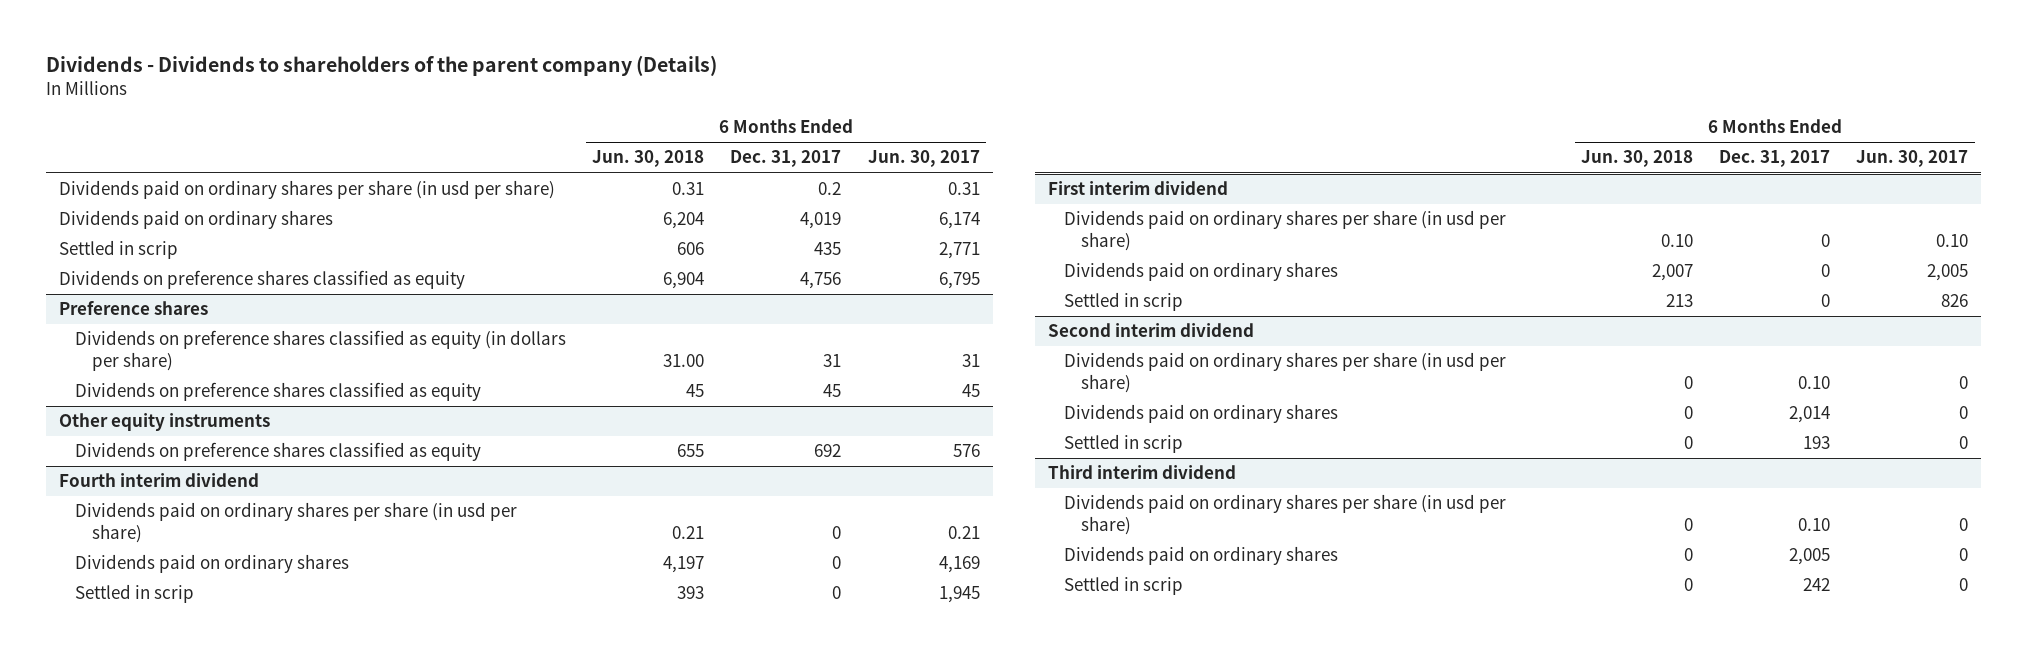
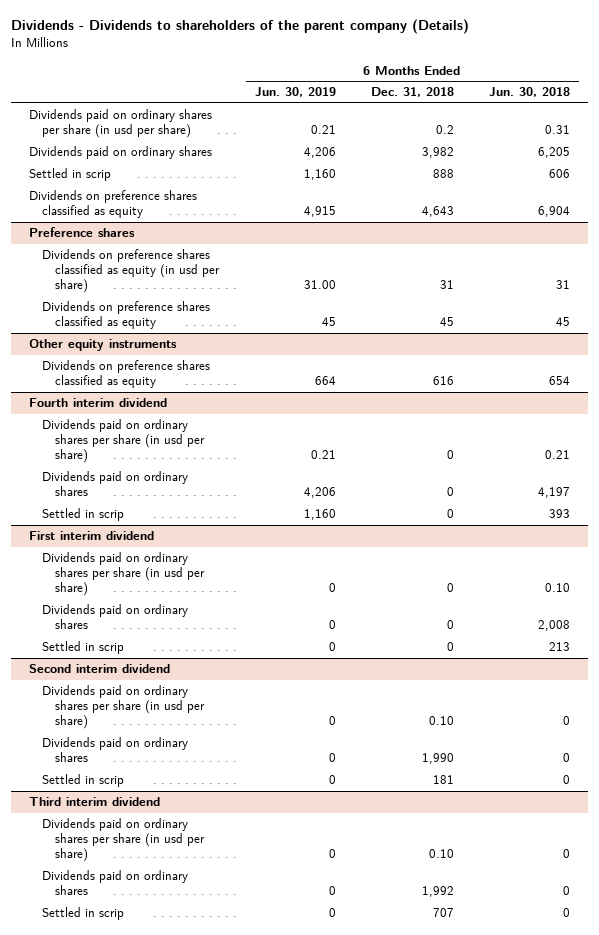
[730,150,842,168] Dec. 31, 2017 -> none
[867,150,980,168] Jun. 30, 2017 -> none
none -> [254,87,336,98] Jun. 30, 2019
none -> [370,87,454,98] Dec. 31, 2018
[663,212,705,230] 6,204 -> [538,147,571,159] 6,205
[75,330,567,371] Dividends on preference shares classified as equity (in dollars per share) -> [42,249,221,294] Dividends on preference shares classified as equity (in usd per share)
[663,353,705,367] 31.00 -> [556,280,571,290] 31
[677,444,705,458] 655 -> [549,376,571,386] 654
[1652,264,1694,282] 2,007 -> [538,620,571,632] 2,008

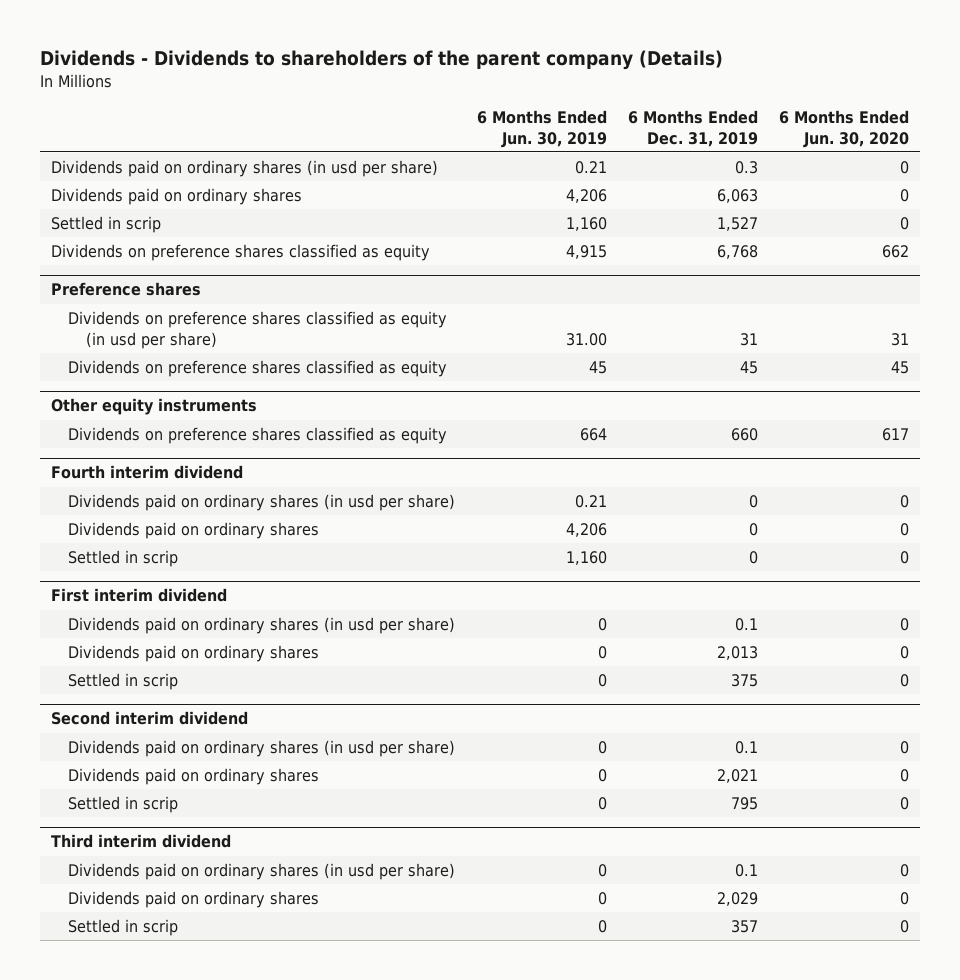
[370,87,454,98] Dec. 31, 2018 -> none
[489,87,571,98] Jun. 30, 2018 -> none
none -> [627,109,758,147] 6 Months Ended Dec. 31, 2019
none -> [778,109,909,148] 6 Months Ended Jun. 30, 2020
[28,109,212,139] Dividends paid on ordinary shares per share (in usd per share) -> [50,160,438,178] Dividends paid on ordinary shares (in usd per share)
[42,419,206,464] Dividends paid on ordinary shares per share (in usd per share) -> [68,494,456,512] Dividends paid on ordinary shares (in usd per share)
[42,552,206,597] Dividends paid on ordinary shares per share (in usd per share) -> [68,617,456,635] Dividends paid on ordinary shares (in usd per share)
[42,685,206,730] Dividends paid on ordinary shares per share (in usd per share) -> [68,740,456,758] Dividends paid on ordinary shares (in usd per share)
[42,818,206,863] Dividends paid on ordinary shares per share (in usd per share) -> [68,863,456,881] Dividends paid on ordinary shares (in usd per share)

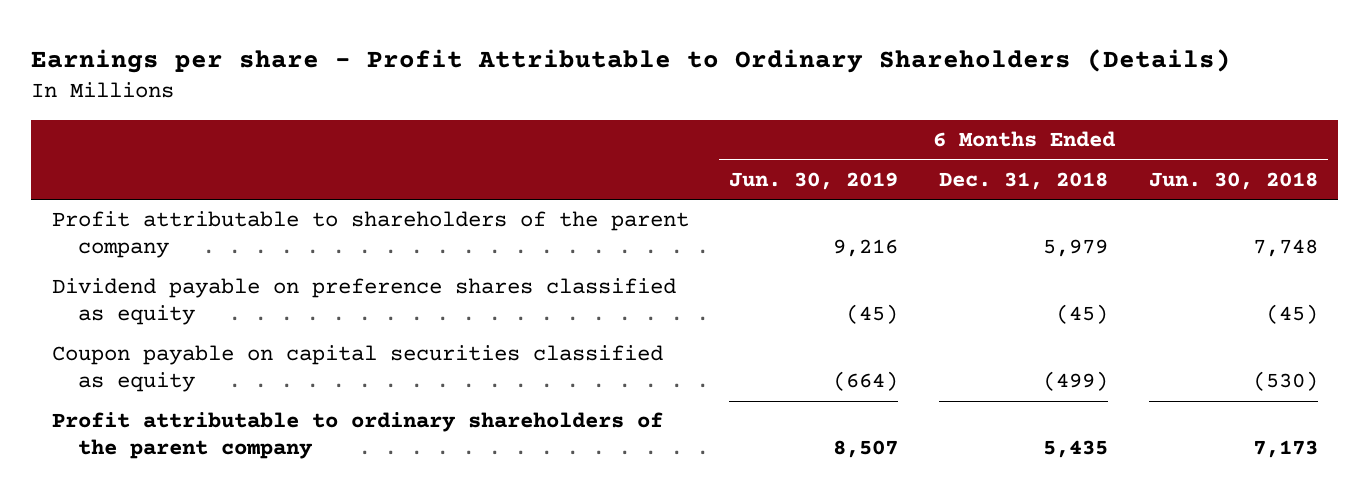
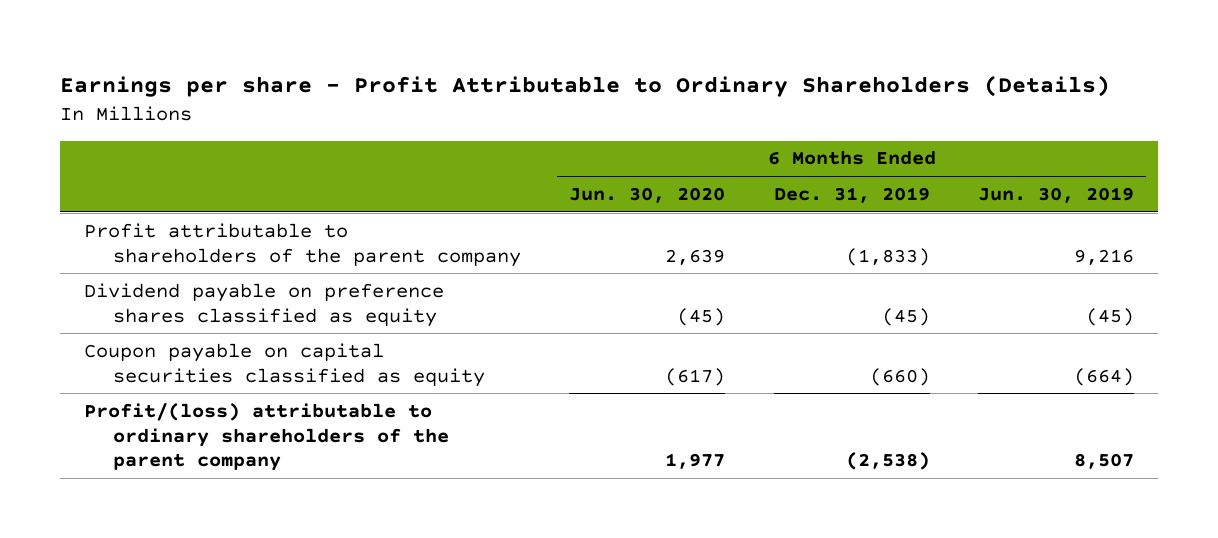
[939,171,1109,190] Dec. 31, 2018 -> none
[1149,171,1319,190] Jun. 30, 2018 -> none
none -> [569,187,726,204] Jun. 30, 2020
none -> [773,187,930,204] Dec. 31, 2019
[51,412,663,460] Profit attributable to ordinary shareholders of the parent company -> [84,402,450,472] Profit/(loss) attributable to ordinary shareholders of the parent company

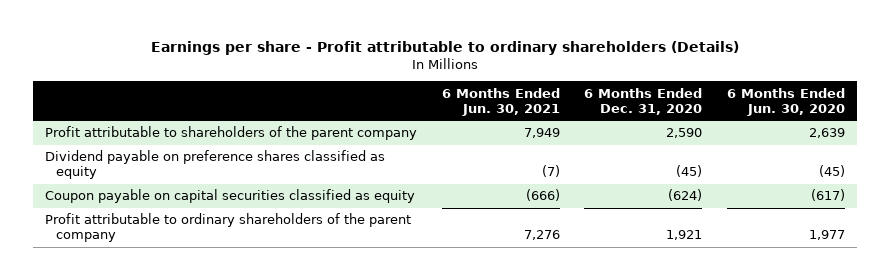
[60,75,1111,98] Earnings per share - Profit Attributable to Ordinary Shareholders (Details) -> [150,41,739,56] Earnings per share - Profit attributable to ordinary shareholders (Details)
[773,187,930,204] Dec. 31, 2019 -> none
[978,187,1135,204] Jun. 30, 2019 -> none
none -> [441,87,560,116] 6 Months Ended Jun. 30, 2021
none -> [584,87,703,115] 6 Months Ended Dec. 31, 2020
[84,402,450,472] Profit/(loss) attributable to ordinary shareholders of the parent company -> [45,213,412,243] Profit attributable to ordinary shareholders of the parent company

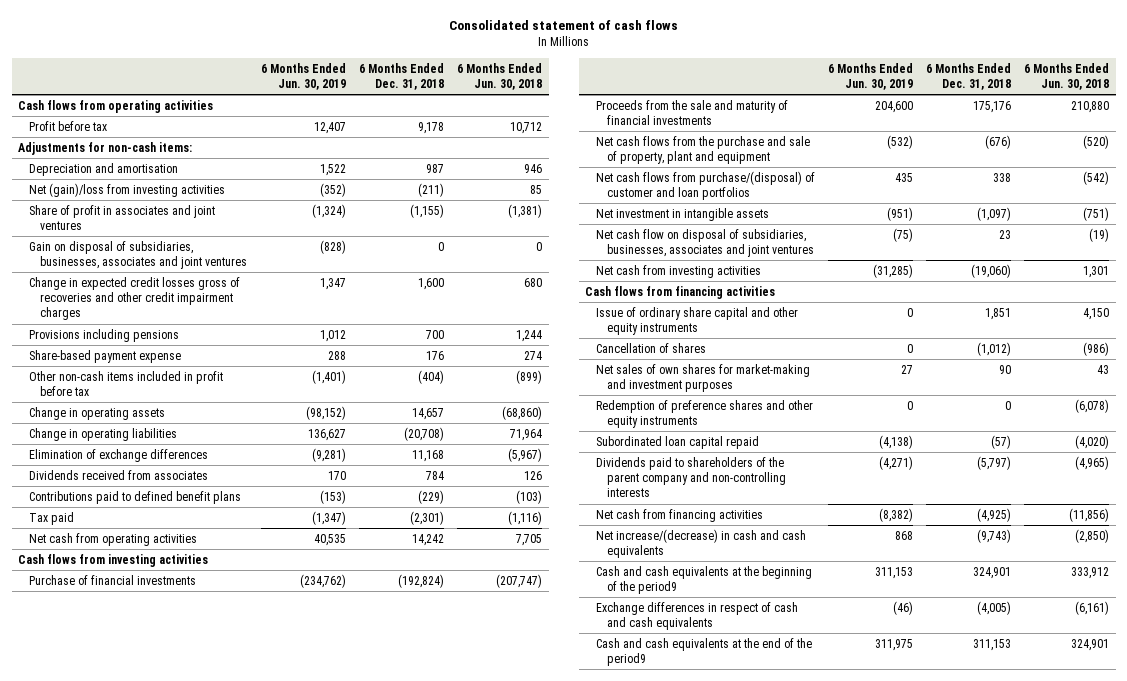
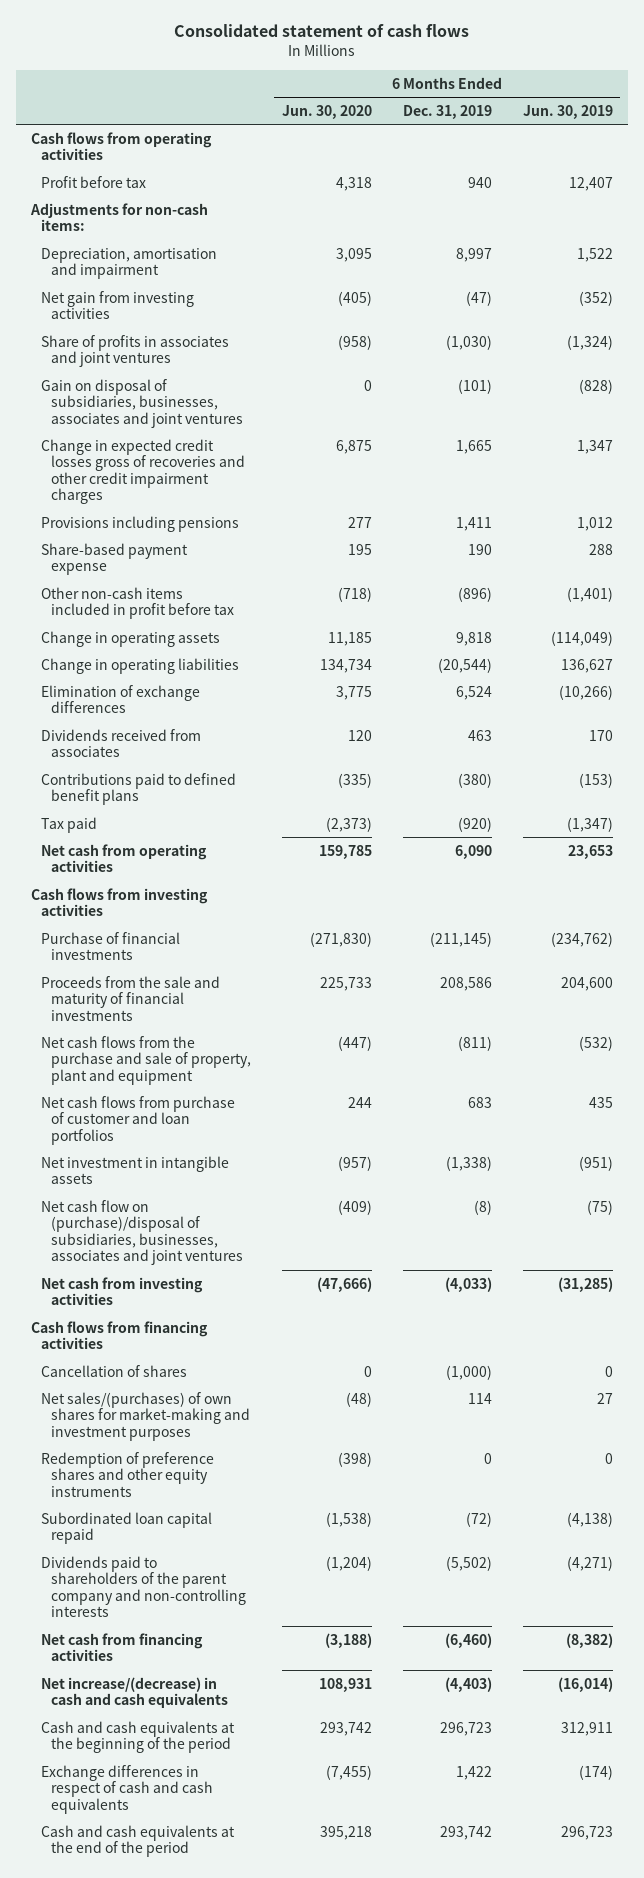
[359,62,445,91] 6 Months Ended Dec. 31, 2018 -> none
[457,62,543,91] 6 Months Ended Jun. 30, 2018 -> none
none -> [281,104,372,119] Jun. 30, 2020
none -> [402,104,492,119] Dec. 31, 2019
[29,162,179,176] Depreciation and amortisation -> [41,247,218,280] Depreciation, amortisation and impairment
[29,182,226,197] Net (gain)/loss from investing activities -> [41,290,195,320] Net gain from investing activities
[29,204,216,231] Share of profit in associates and joint ventures -> [41,334,230,368] Share of profits in associates and joint ventures
[306,405,347,420] (98,152) -> [550,630,613,646] (114,049)
[312,447,347,462] (9,281) -> [558,684,613,700] (10,266)
[314,533,347,546] 40,535 -> [567,844,613,859] 23,653
[596,170,816,201] Net cash flows from purchase/(disposal) of customer and loan portfolios -> [41,1095,236,1145] Net cash flows from purchase of customer and loan portfolios
[596,228,815,258] Net cash flow on disposal of subsidiaries, businesses, associates and joint ventures -> [41,1199,243,1266] Net cash flow on (purchase)/disposal of subsidiaries, businesses, associates and joint ventures
[596,306,799,336] Issue of ordinary share capital and other equity instruments -> none
[596,363,811,393] Net sales of own shares for market-making and investment purposes -> [41,1391,250,1441] Net sales/(purchases) of own shares for market-making and investment purposes
[895,530,914,540] 868 -> [557,1676,613,1692] (16,014)
[596,565,813,595] Cash and cash equivalents at the beginning of the period9 -> [41,1720,236,1754] Cash and cash equivalents at the beginning of the period
[875,566,914,579] 311,153 -> [560,1721,613,1736] 312,911
[893,600,914,615] (46) -> [578,1764,613,1780] (174)
[596,637,813,667] Cash and cash equivalents at the end of the period9 -> [41,1824,236,1858] Cash and cash equivalents at the end of the period
[875,638,914,651] 311,975 -> [560,1825,613,1840] 296,723

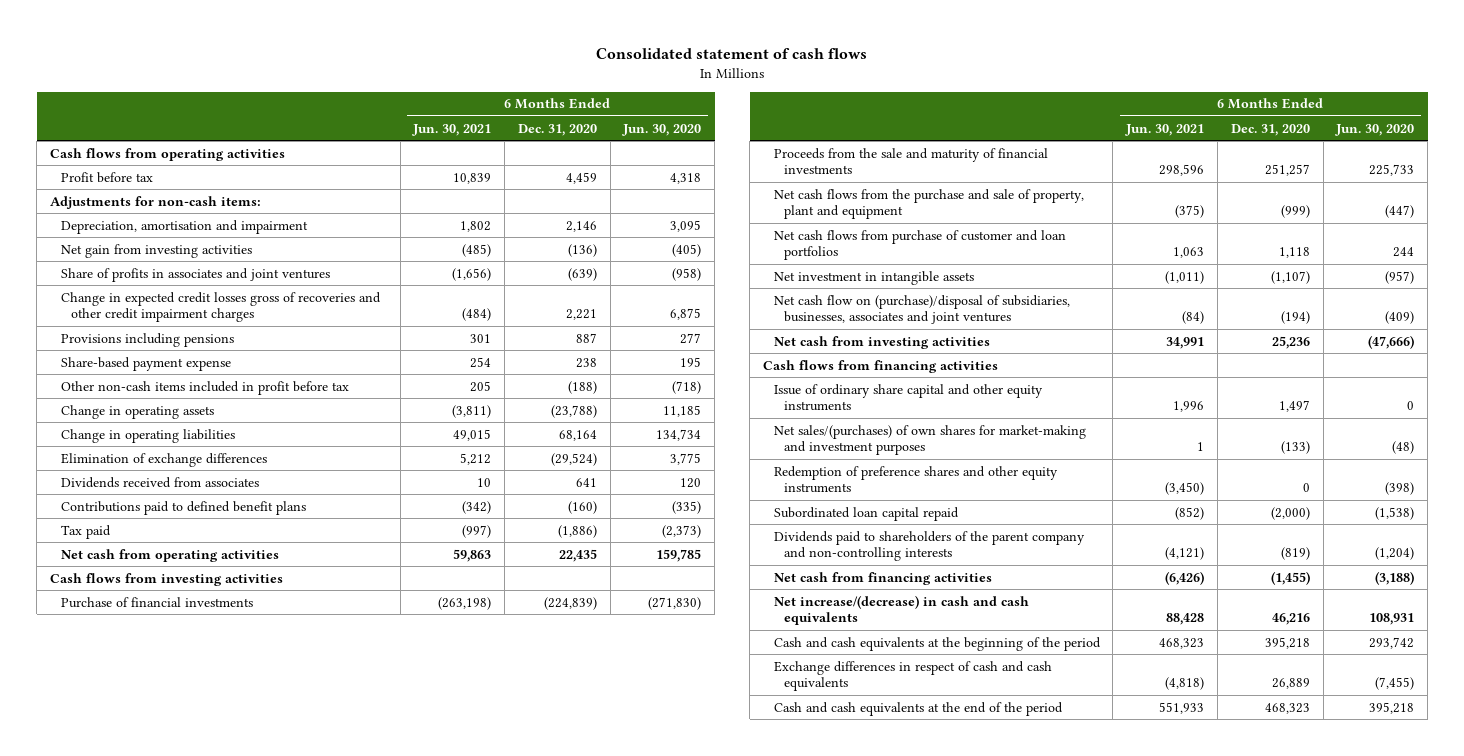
[402,104,492,119] Dec. 31, 2019 -> none
[522,104,613,119] Jun. 30, 2019 -> none
none -> [412,123,492,136] Jun. 30, 2021
none -> [517,123,597,136] Dec. 31, 2020
[41,378,243,428] Gain on disposal of subsidiaries, businesses, associates and joint ventures -> none
[41,1364,188,1377] Cancellation of shares -> none
none -> [773,383,1043,412] Issue of ordinary share capital and other equity instruments

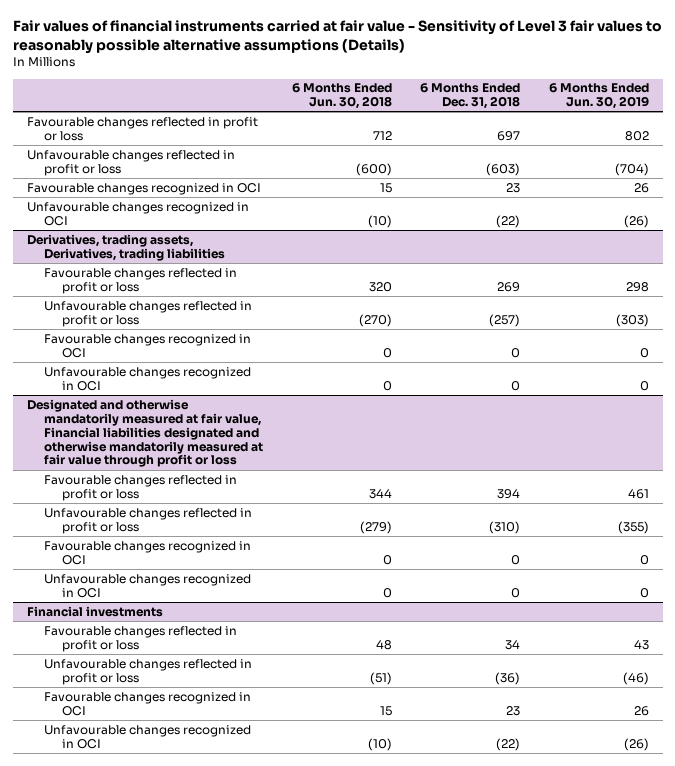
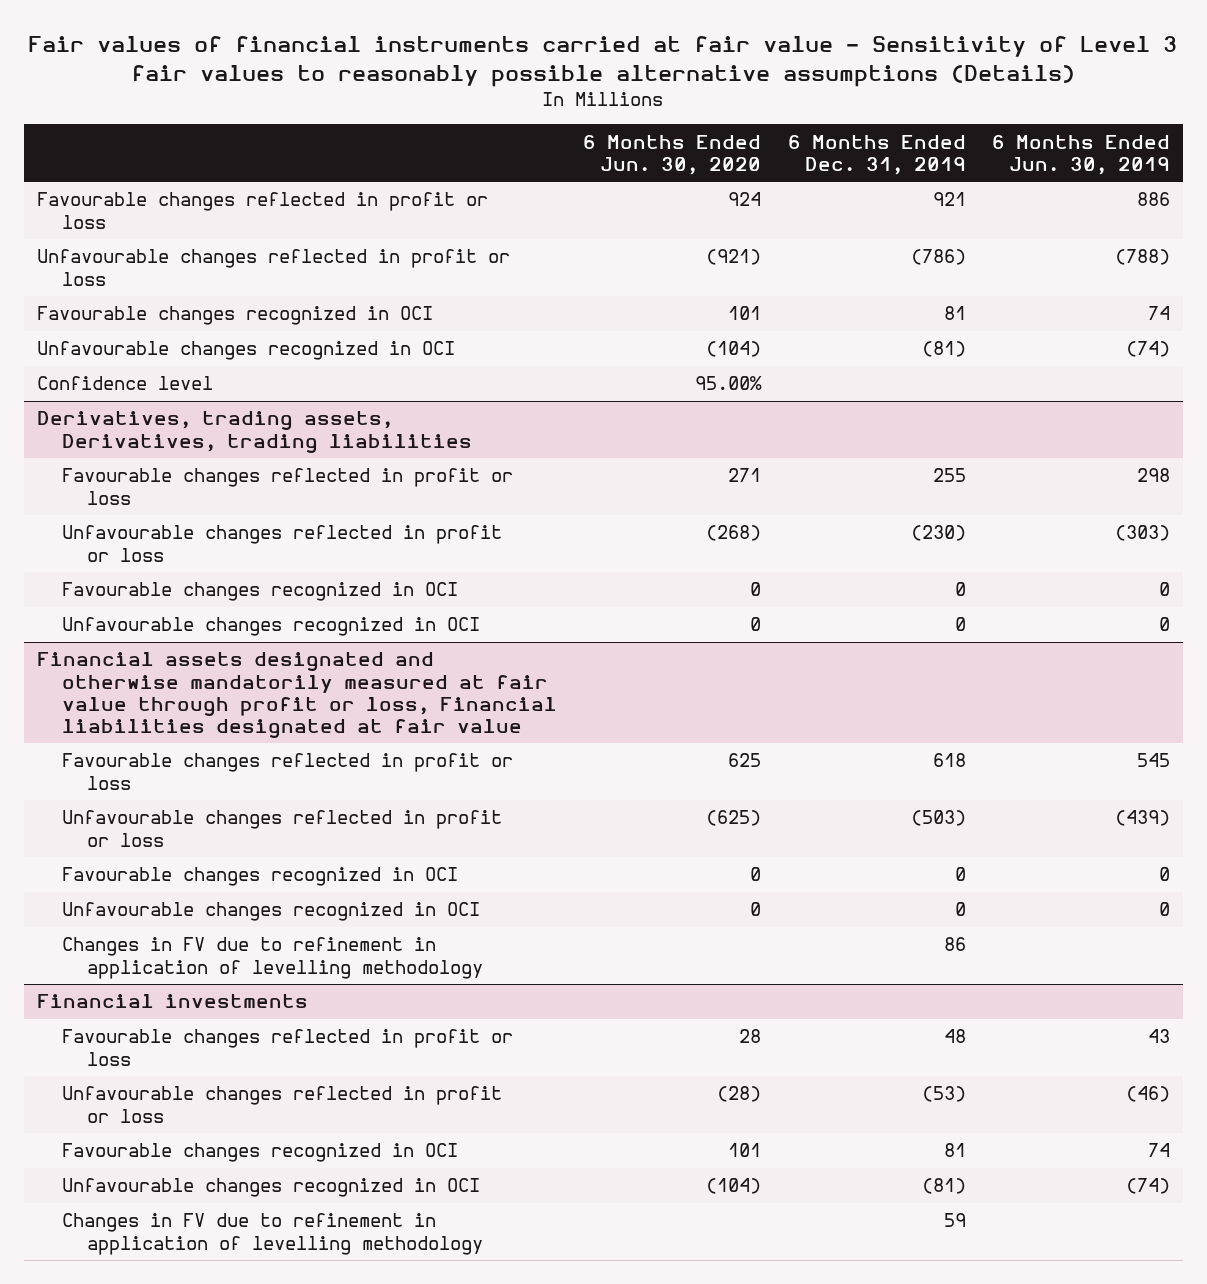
[291,83,392,110] 6 Months Ended Jun. 30, 2018 -> none
[420,83,521,110] 6 Months Ended Dec. 31, 2018 -> none
none -> [583,134,762,175] 6 Months Ended Jun. 30, 2020
none -> [787,134,966,175] 6 Months Ended Dec. 31, 2019
[624,130,649,141] 802 -> [1136,192,1170,207] 886
[614,162,649,176] (704) -> [1114,249,1170,266] (788)
[633,182,649,193] 26 -> [1147,306,1170,321] 74
[623,214,649,228] (26) -> [1125,341,1170,358] (74)
none -> [36,376,213,391] Confidence level
[26,398,264,468] Designated and otherwise mandatorily measured at fair value, Financial liabilities designated and otherwise mandatorily measured at fair value through profit or loss -> [36,652,557,739] Financial assets designated and otherwise mandatorily measured at fair value through profit or loss, Financial liabilities designated at fair value
[627,488,649,499] 461 -> [1136,753,1170,768] 545
[617,520,649,534] (355) -> [1114,810,1170,827] (439)
none -> [61,937,483,979] Changes in FV due to refinement in application of levelling methodology
[633,705,649,716] 26 -> [1147,1143,1170,1158] 74
[623,737,649,751] (26) -> [1125,1178,1170,1195] (74)
none -> [61,1213,483,1255] Changes in FV due to refinement in application of levelling methodology

